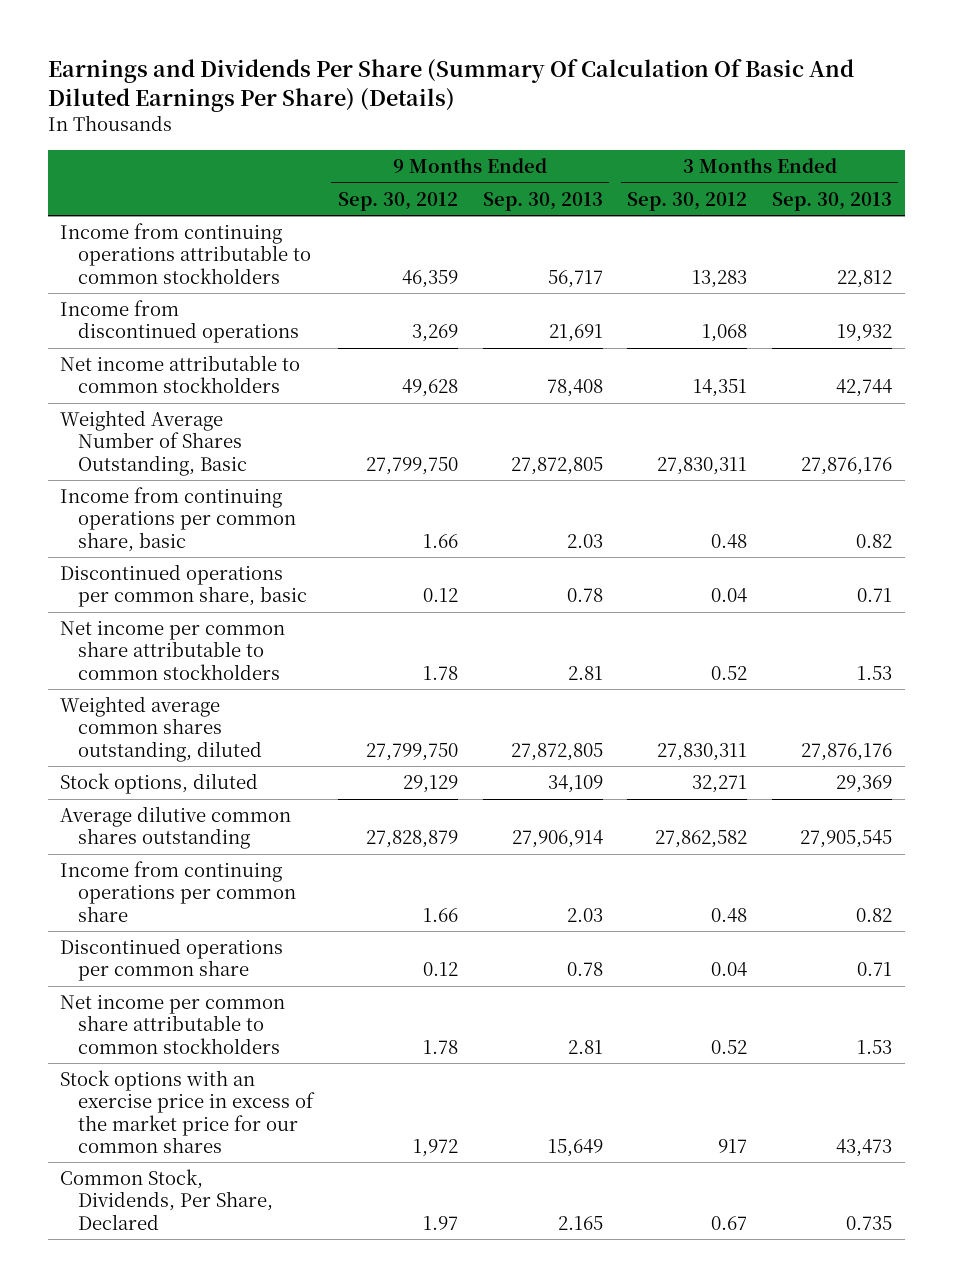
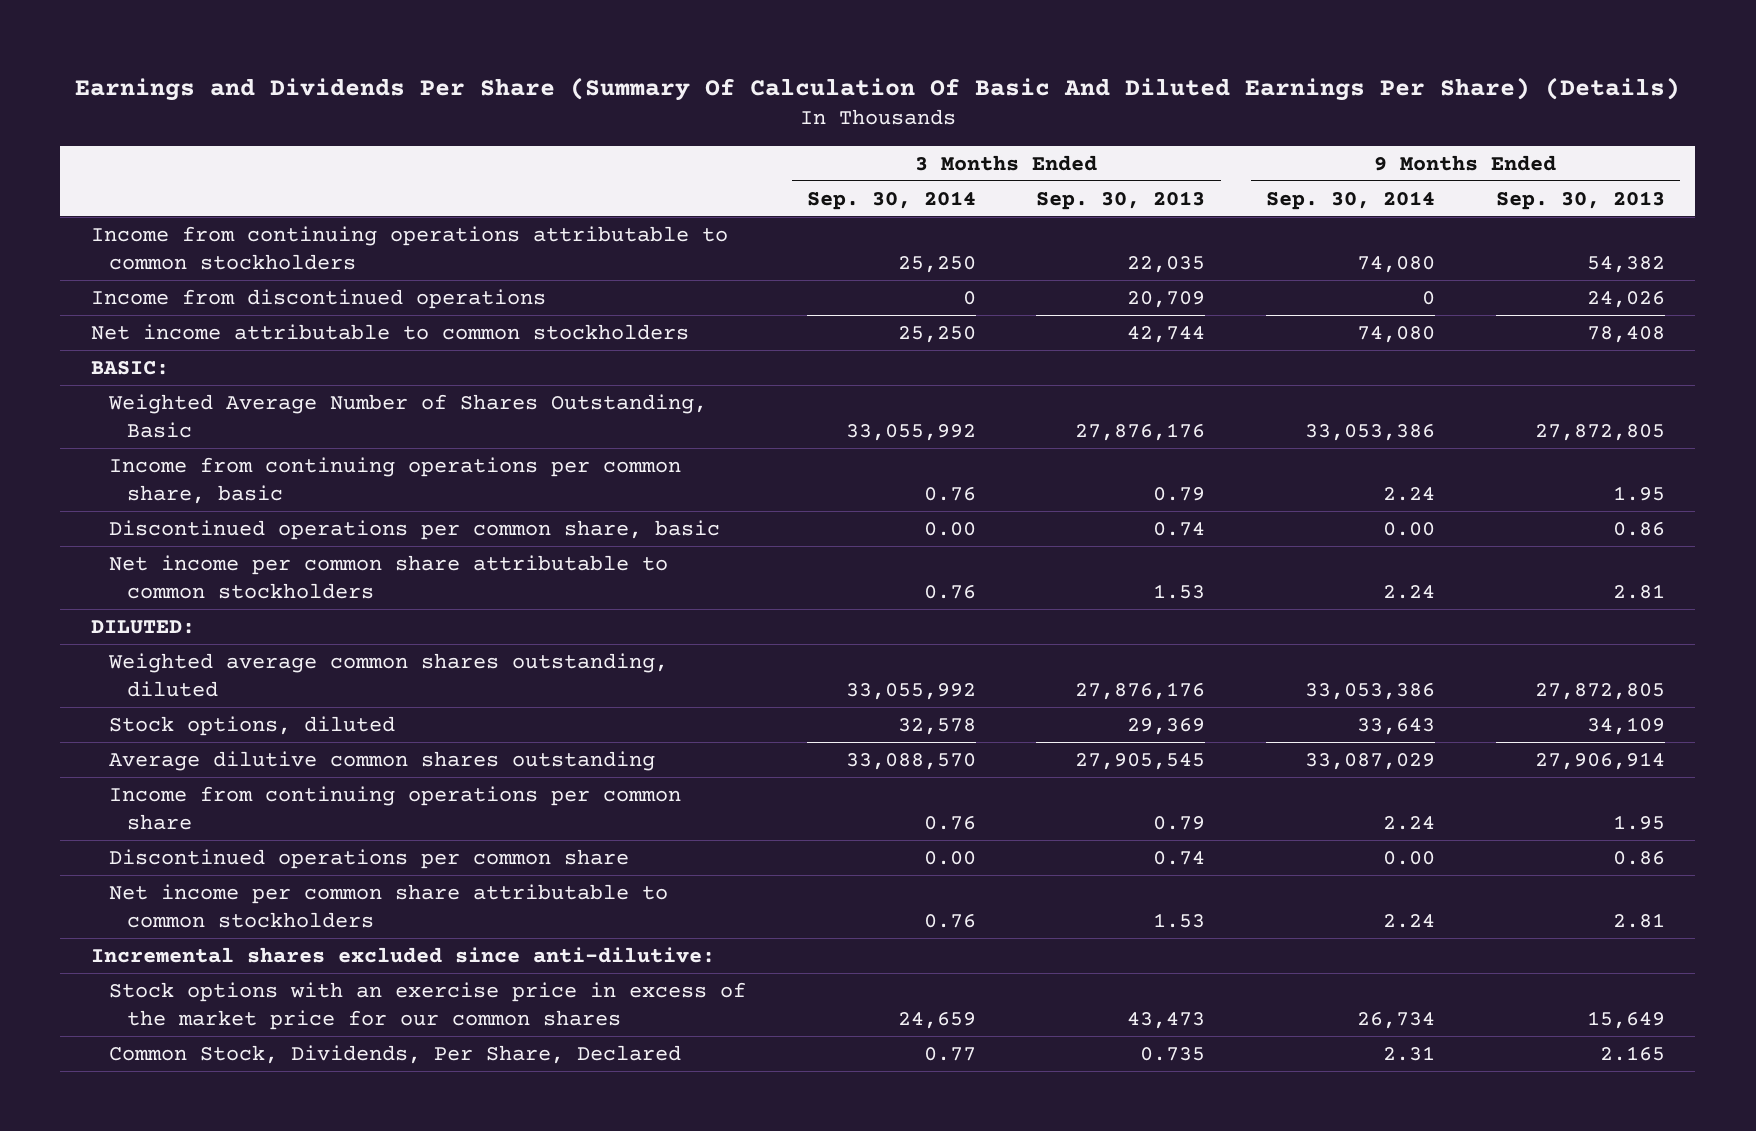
[337,191,458,211] Sep. 30, 2012 -> none
[627,191,748,211] Sep. 30, 2012 -> none
none -> [806,190,976,210] Sep. 30, 2014
none -> [1266,190,1436,210] Sep. 30, 2014
[547,269,603,288] 56,717 -> [1586,255,1665,273] 54,382
[837,269,893,288] 22,812 -> [1127,255,1206,273] 22,035
[548,324,603,343] 21,691 -> [1586,290,1665,308] 24,026
[837,324,893,343] 19,932 -> [1127,290,1206,308] 20,709
none -> [90,360,169,375] BASIC:
[566,533,603,548] 2.03 -> [1612,485,1665,501] 1.95
[856,533,893,548] 0.82 -> [1153,486,1206,501] 0.79
[566,588,603,603] 0.78 -> [1612,521,1665,536] 0.86
[857,588,893,603] 0.71 -> [1153,521,1206,536] 0.74
none -> [90,619,195,634] DILUTED:
[566,907,603,922] 2.03 -> [1612,814,1665,830] 1.95
[856,907,893,922] 0.82 -> [1153,815,1206,830] 0.79
[566,962,603,977] 0.78 -> [1612,850,1665,865] 0.86
[857,962,893,977] 0.71 -> [1153,850,1206,865] 0.74
none -> [90,946,715,963] Incremental shares excluded since anti-dilutive:

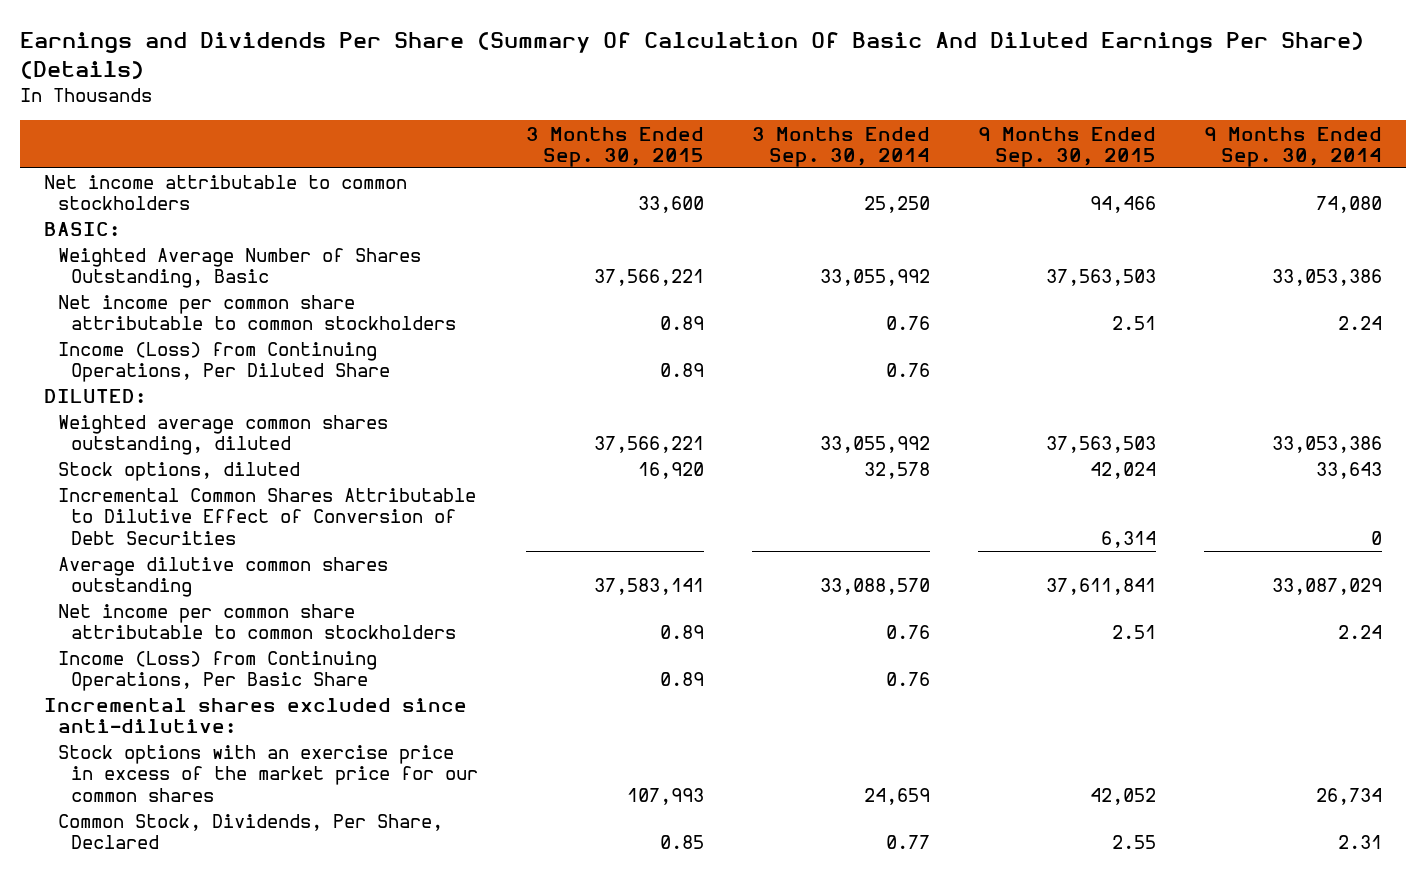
[1036,190,1206,210] Sep. 30, 2013 -> none
[1495,190,1665,210] Sep. 30, 2013 -> none
none -> [526,126,705,167] 3 Months Ended Sep. 30, 2015
none -> [977,126,1156,167] 9 Months Ended Sep. 30, 2015
[90,225,728,270] Income from continuing operations attributable to common stockholders -> none
[90,288,546,309] Income from discontinued operations -> none
[109,456,682,504] Income from continuing operations per common share, basic -> none
[109,519,721,540] Discontinued operations per common share, basic -> none
none -> [57,342,391,383] Income (Loss) from Continuing Operations, Per Diluted Share
none -> [57,488,476,545] Incremental Common Shares Attributable to Dilutive Effect of Conversion of Debt Securities
[109,785,682,830] Income from continuing operations per common share -> none
[109,848,630,869] Discontinued operations per common share -> none
none -> [57,651,377,692] Income (Loss) from Continuing Operations, Per Basic Share

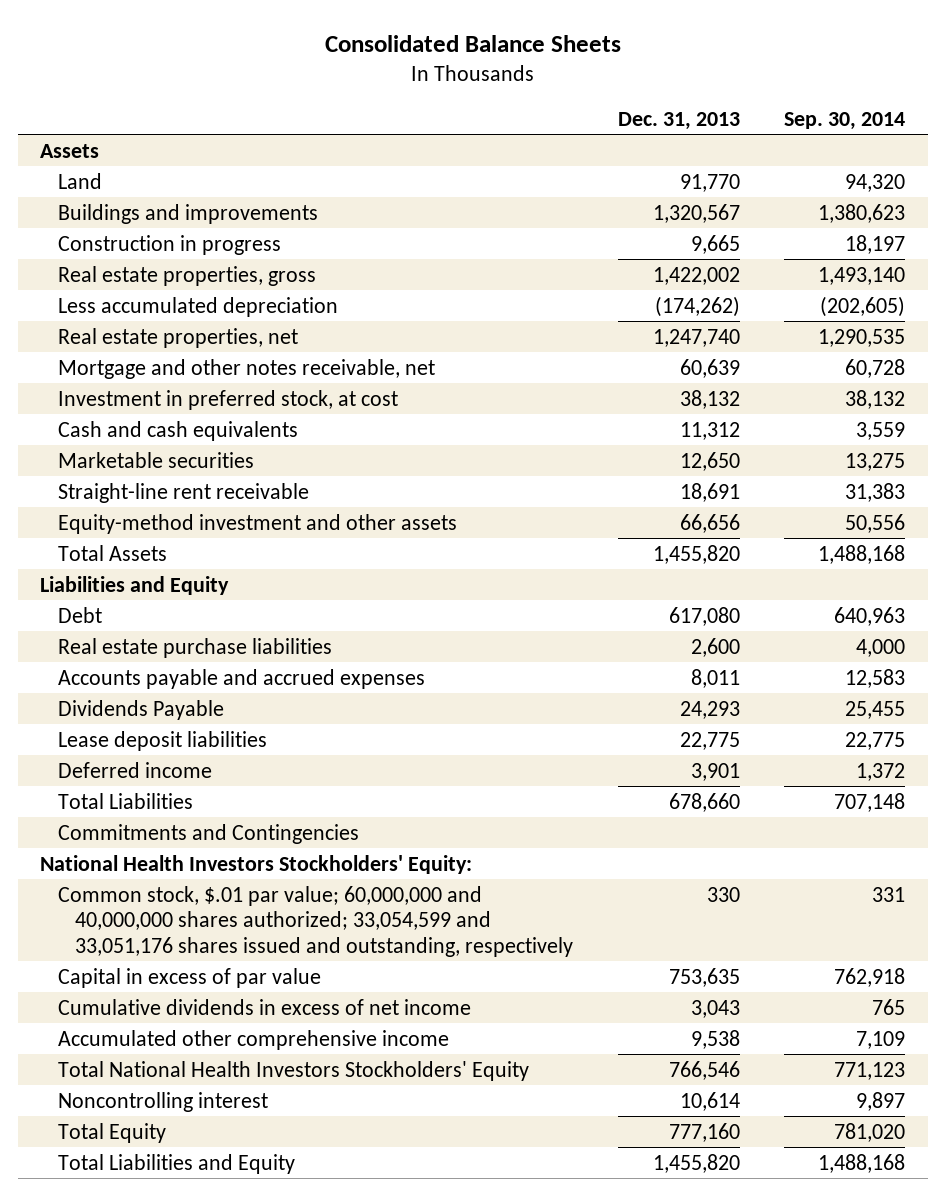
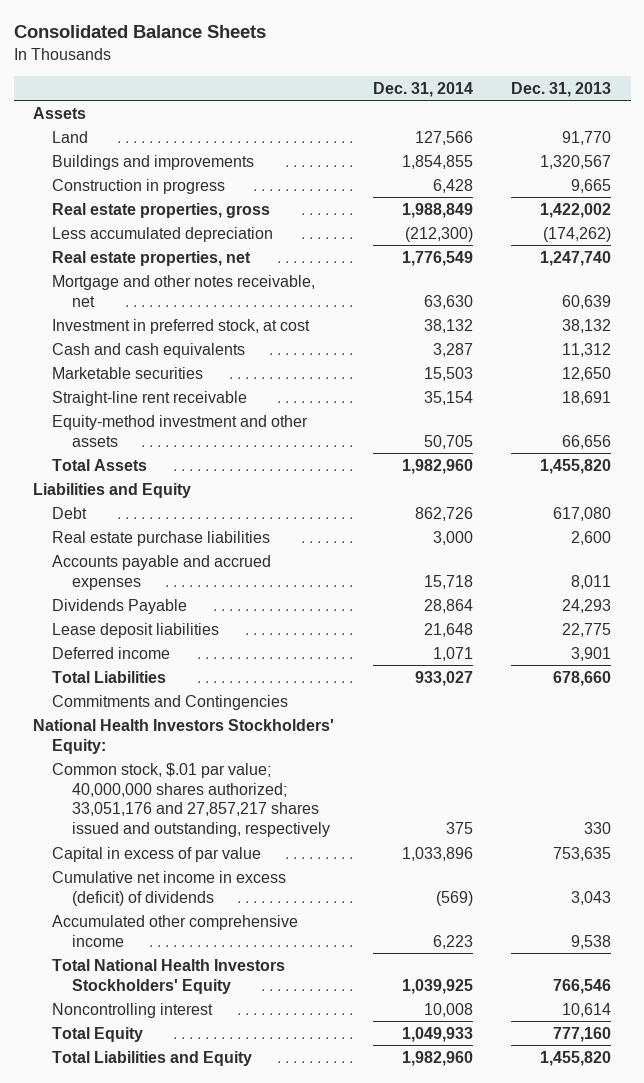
[784,111,906,130] Sep. 30, 2014 -> none
none -> [372,81,473,97] Dec. 31, 2014
[57,885,574,957] Common stock, $.01 par value; 60,000,000 and 40,000,000 shares authorized; 33,054,599 and 33,051,176 shares issued and outstanding, respectively -> [52,762,330,838] Common stock, $.01 par value; 40,000,000 shares authorized; 33,051,176 and 27,857,217 shares issued and outstanding, respectively
[57,998,471,1015] Cumulative dividends in excess of net income -> [52,870,287,906] Cumulative net income in excess (deficit) of dividends

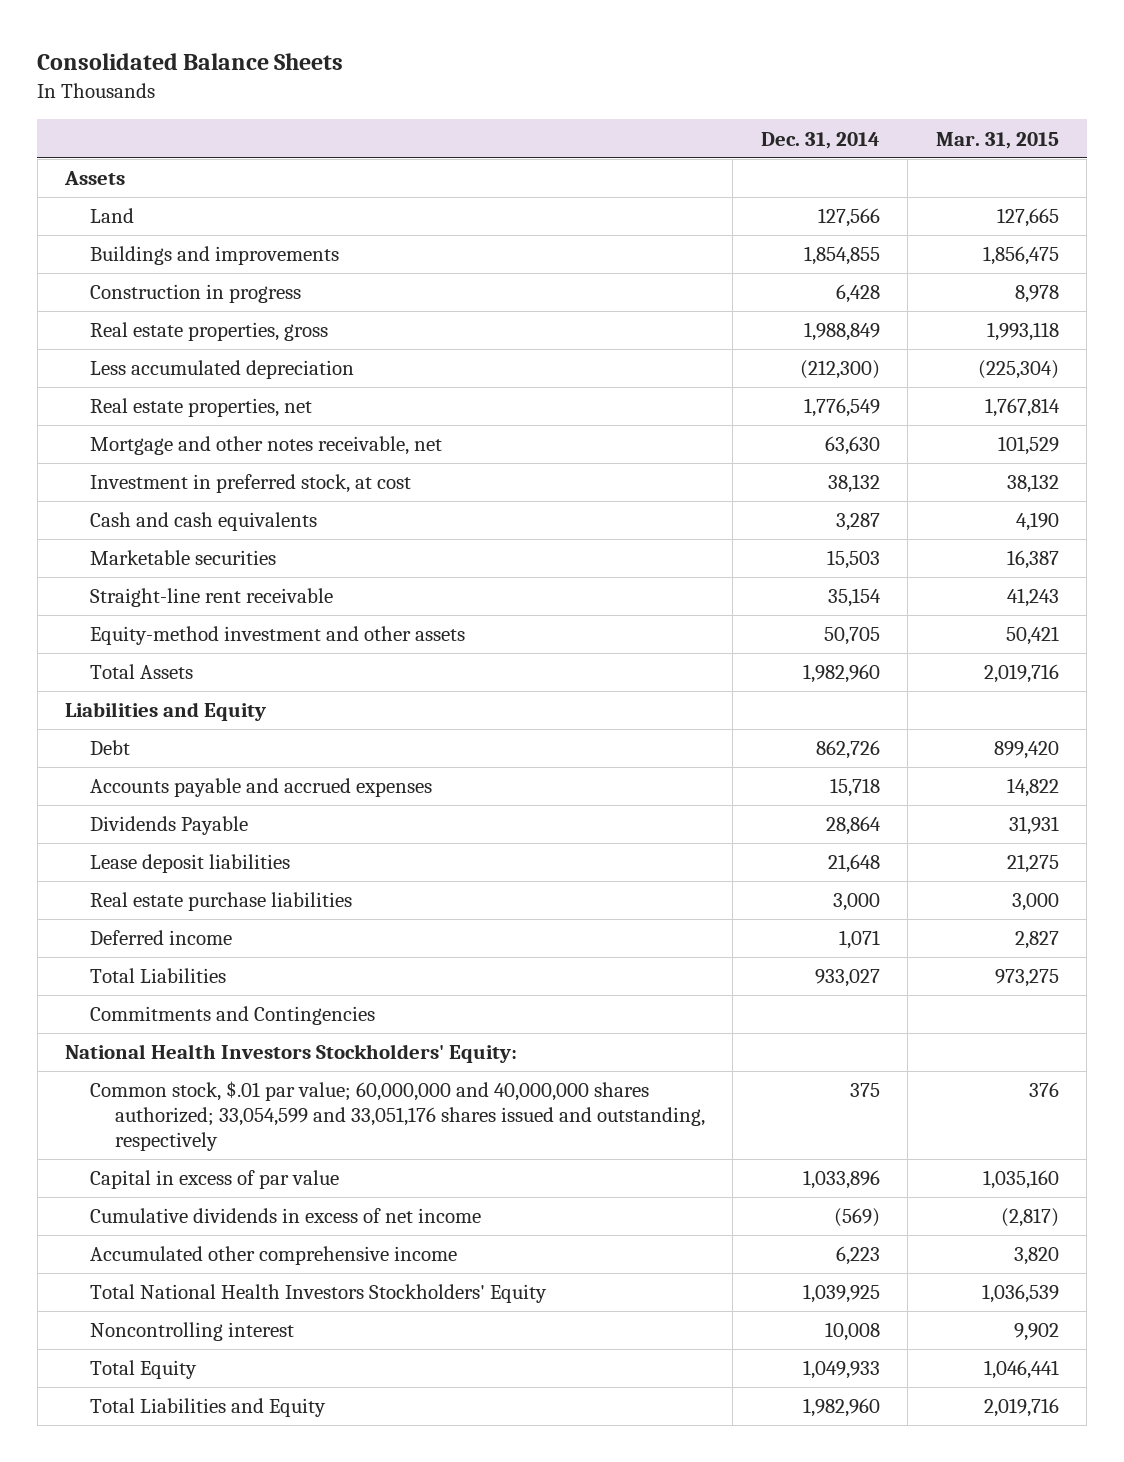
[511,81,612,97] Dec. 31, 2013 -> none
none -> [935,131,1059,149] Mar. 31, 2015
[52,530,271,546] Real estate purchase liabilities -> [90,892,353,912] Real estate purchase liabilities
[52,762,330,838] Common stock, $.01 par value; 40,000,000 shares authorized; 33,051,176 and 27,857,217 shares issued and outstanding, respectively -> [90,1081,705,1151] Common stock, $.01 par value; 60,000,000 and 40,000,000 shares authorized; 33,054,599 and 33,051,176 shares issued and outstanding, respectively
[52,870,287,906] Cumulative net income in excess (deficit) of dividends -> [90,1208,482,1224] Cumulative dividends in excess of net income

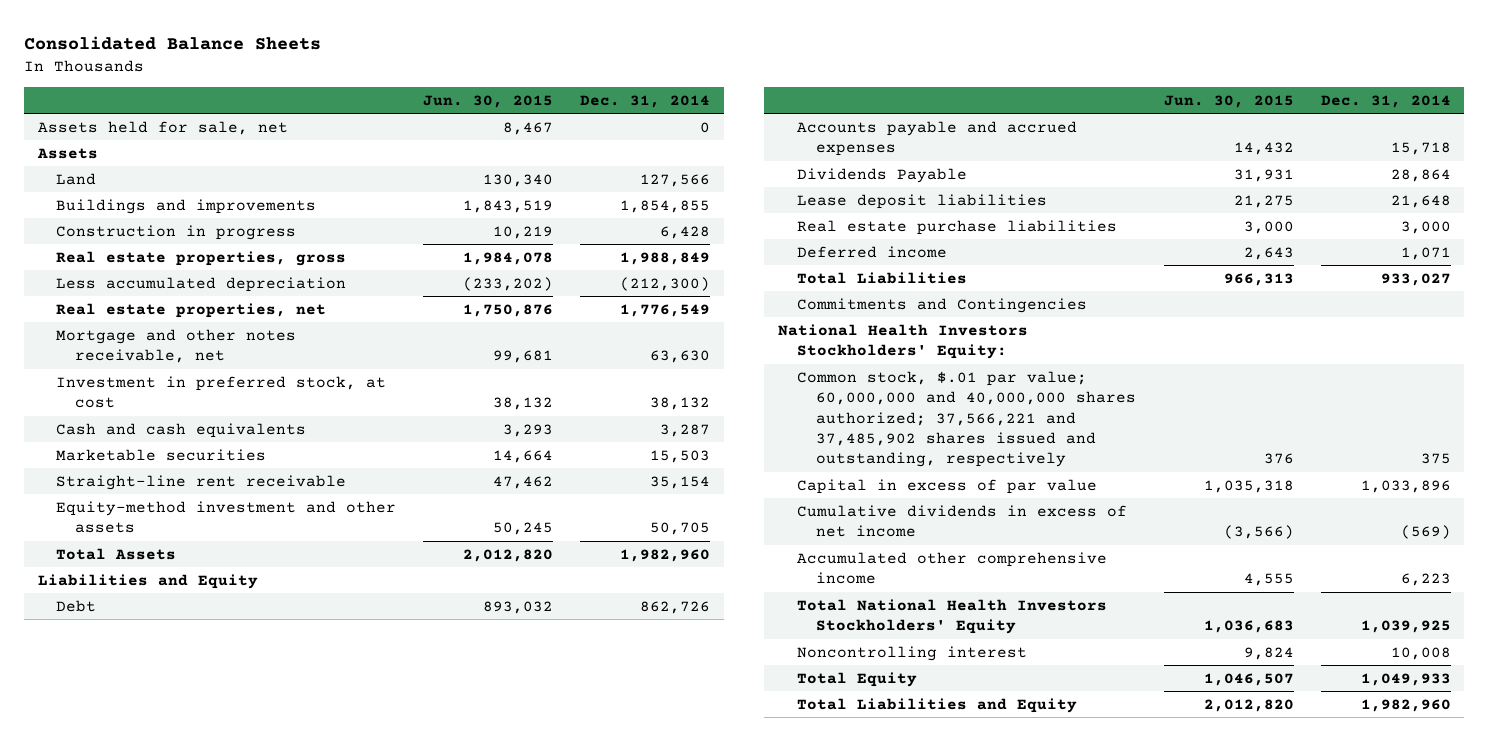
[935,131,1059,149] Mar. 31, 2015 -> none
none -> [423,94,554,108] Jun. 30, 2015
none -> [37,120,288,135] Assets held for sale, net
[90,1081,705,1151] Common stock, $.01 par value; 60,000,000 and 40,000,000 shares authorized; 33,054,599 and 33,051,176 shares issued and outstanding, respectively -> [796,370,1136,468] Common stock, $.01 par value; 60,000,000 and 40,000,000 shares authorized; 37,566,221 and 37,485,902 shares issued and outstanding, respectively

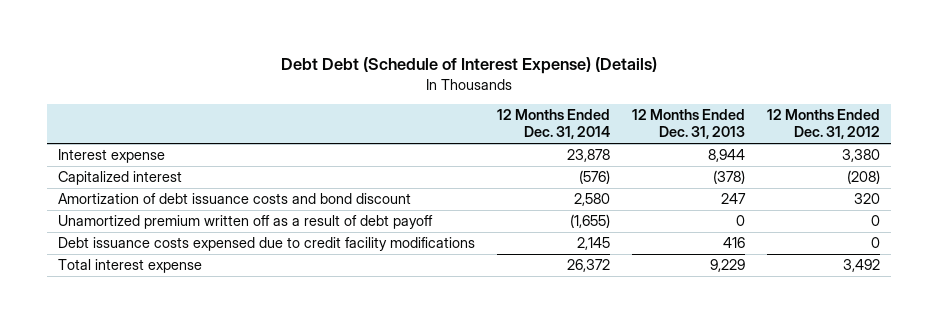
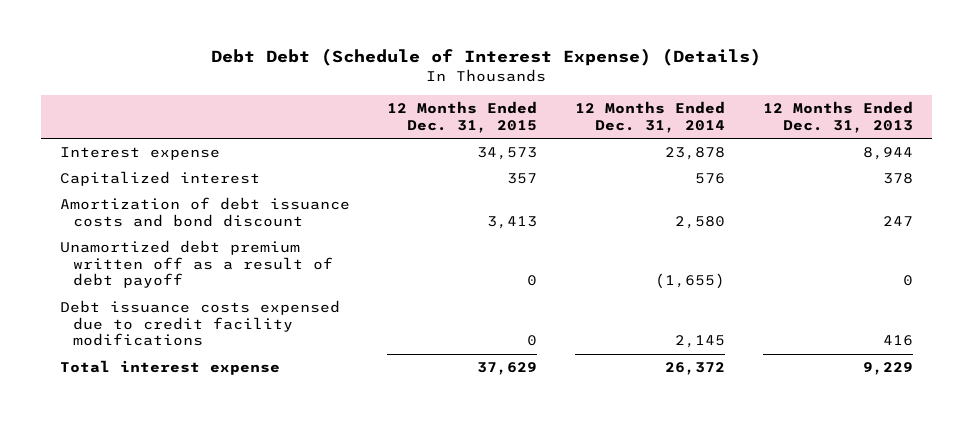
[767,109,881,140] 12 Months Ended Dec. 31, 2012 -> none
none -> [387,101,538,133] 12 Months Ended Dec. 31, 2015
[579,170,611,185] (576) -> [695,173,726,185] 576
[713,170,746,185] (378) -> [883,173,914,185] 378
[58,215,434,230] Unamortized premium written off as a result of debt payoff -> [59,240,333,289] Unamortized debt premium written off as a result of debt payoff

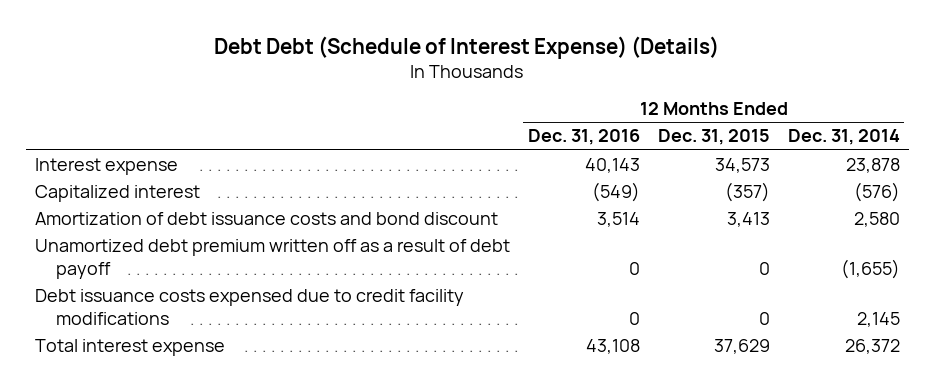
[763,101,914,133] 12 Months Ended Dec. 31, 2013 -> none
none -> [527,129,640,146] Dec. 31, 2016
[507,173,538,185] 357 -> [724,182,770,203] (357)
[695,173,726,185] 576 -> [853,182,900,203] (576)

